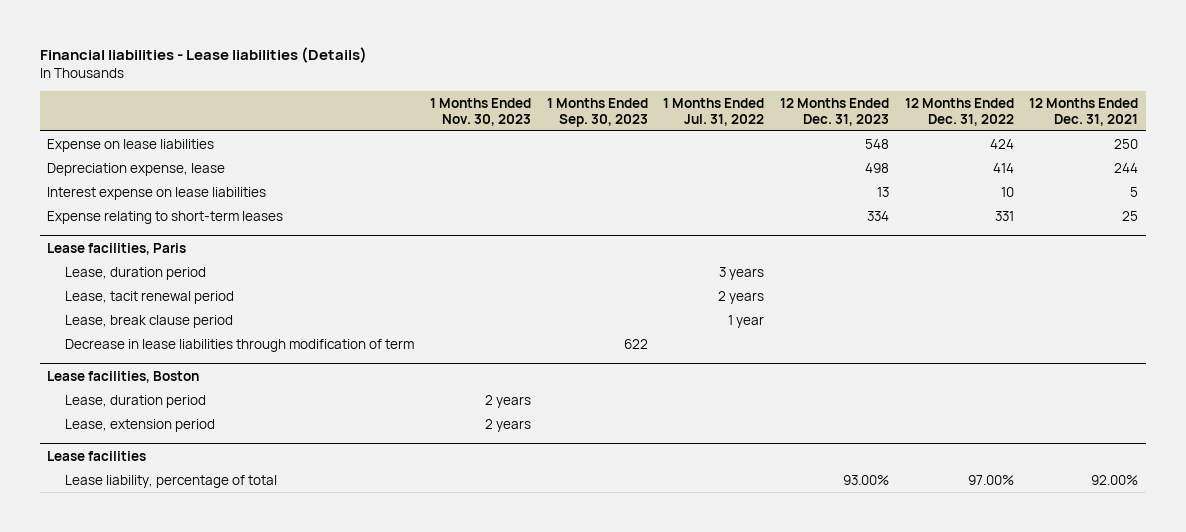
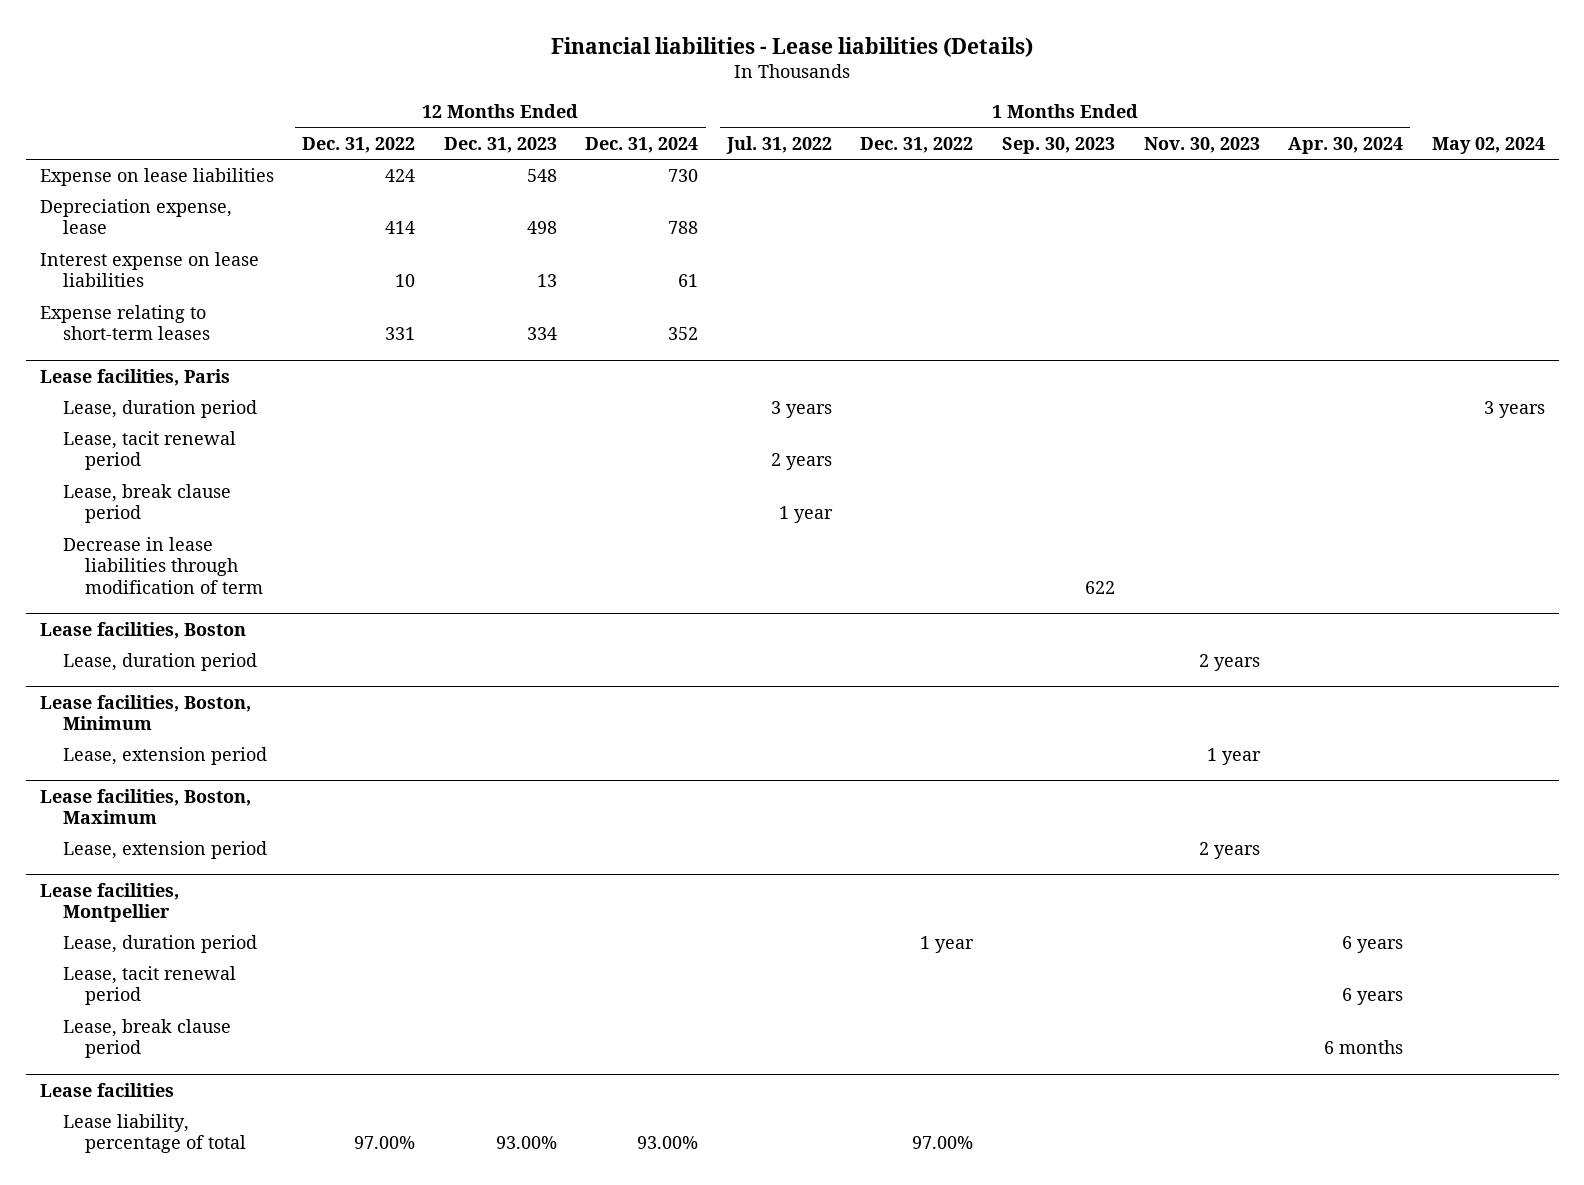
[1029,98,1139,126] 12 Months Ended Dec. 31, 2021 -> none
none -> [585,136,699,153] Dec. 31, 2024
none -> [860,136,974,153] Dec. 31, 2022
none -> [1288,136,1404,154] Apr. 30, 2024
none -> [1431,136,1545,154] May 02, 2024
[65,418,216,432] Lease, extension period -> none
none -> [39,694,251,731] Lease facilities, Boston, Minimum
none -> [62,747,267,766] Lease, extension period
none -> [39,788,251,825] Lease facilities, Boston, Maximum
none -> [62,841,267,860] Lease, extension period
none -> [39,882,179,923] Lease facilities, Montpellier
none -> [62,935,257,954] Lease, duration period
none -> [62,966,236,1006] Lease, tacit renewal period
none -> [62,1019,231,1059] Lease, break clause period

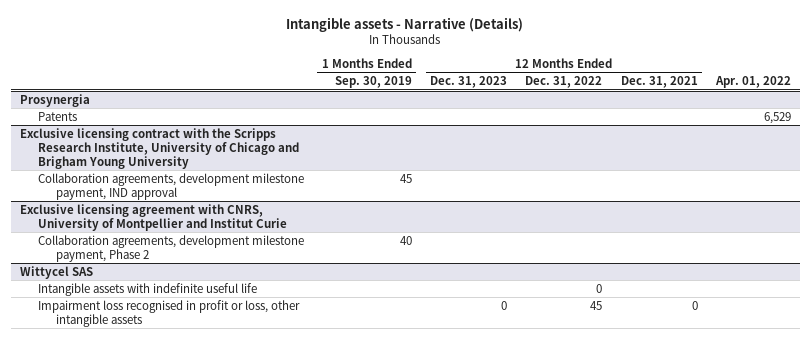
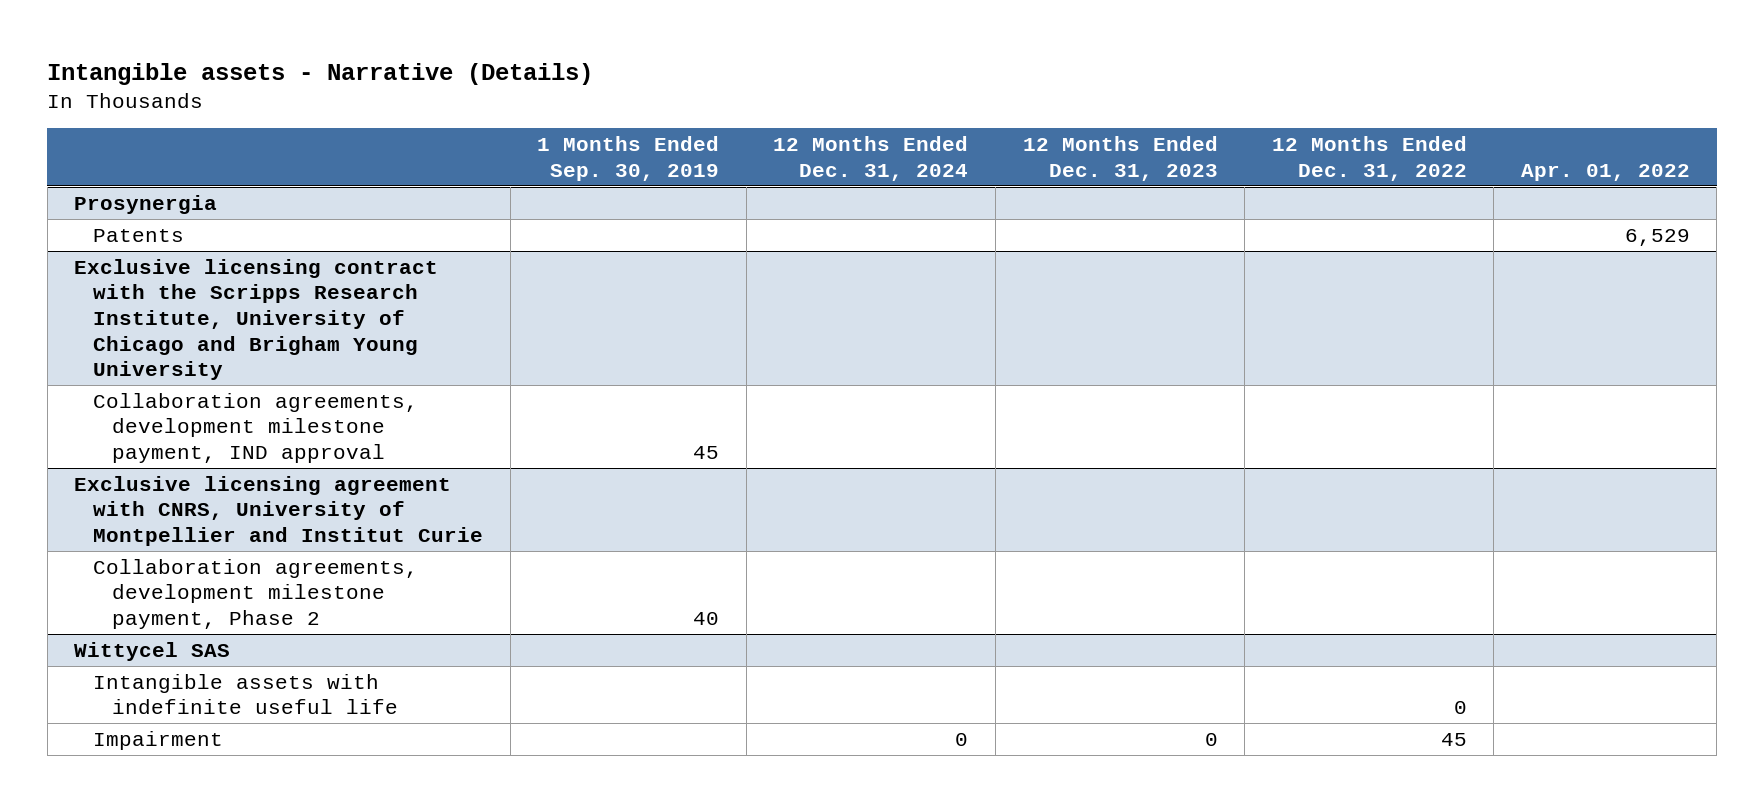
[620,76,698,89] Dec. 31, 2021 -> none
none -> [773,136,969,181] 12 Months Ended Dec. 31, 2024
[37,299,300,327] Impairment loss recognised in profit or loss, other intangible assets -> [93,730,224,750] Impairment

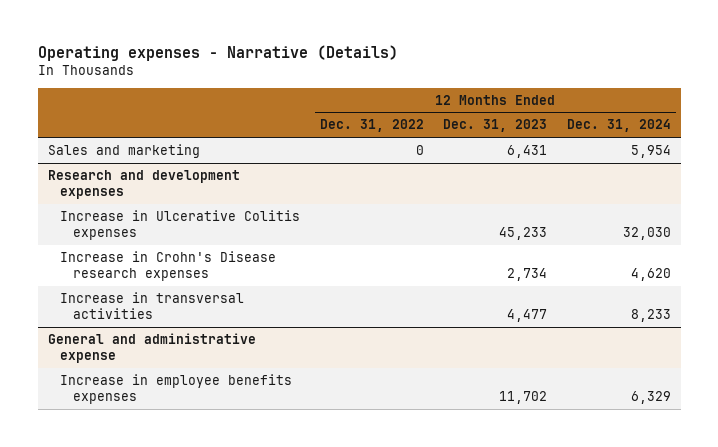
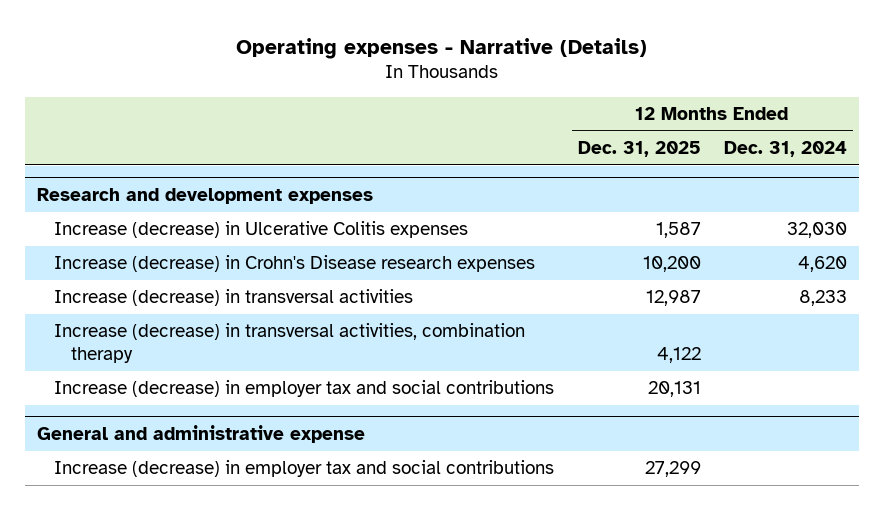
[319,119,424,133] Dec. 31, 2022 -> none
[443,119,548,133] Dec. 31, 2023 -> none
none -> [577,140,701,157] Dec. 31, 2025
[47,144,200,159] Sales and marketing -> none
[60,210,301,241] Increase in Ulcerative Colitis expenses -> [54,221,469,239] Increase (decrease) in Ulcerative Colitis expenses
[60,251,277,282] Increase in Crohn's Disease research expenses -> [54,255,536,273] Increase (decrease) in Crohn's Disease research expenses
[60,292,245,320] Increase in transversal activities -> [54,289,414,307] Increase (decrease) in transversal activities
none -> [54,323,526,364] Increase (decrease) in transversal activities, combination therapy
none -> [54,380,555,398] Increase (decrease) in employer tax and social contributions
[60,374,293,405] Increase in employee benefits expenses -> none
none -> [54,460,555,478] Increase (decrease) in employer tax and social contributions

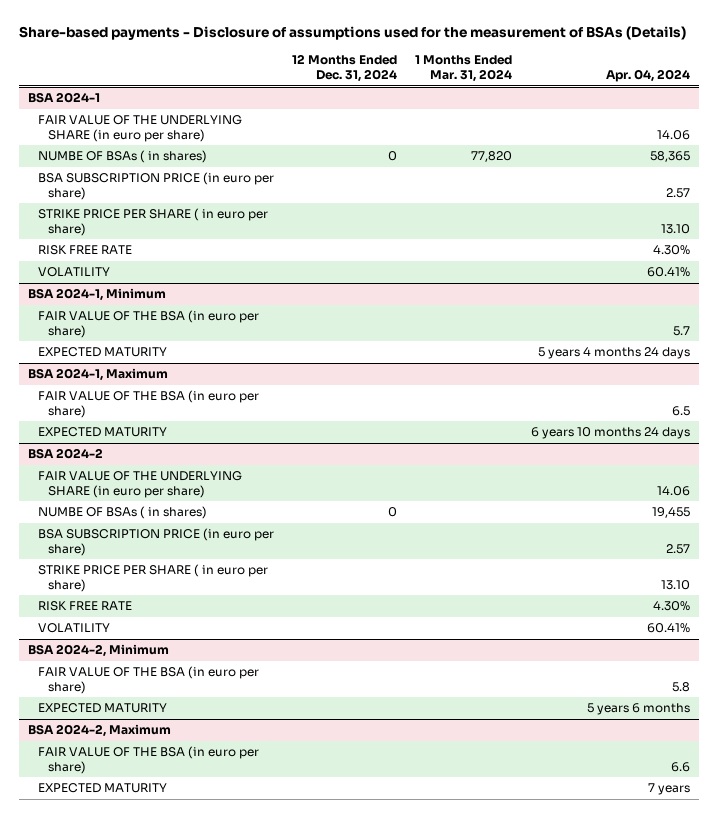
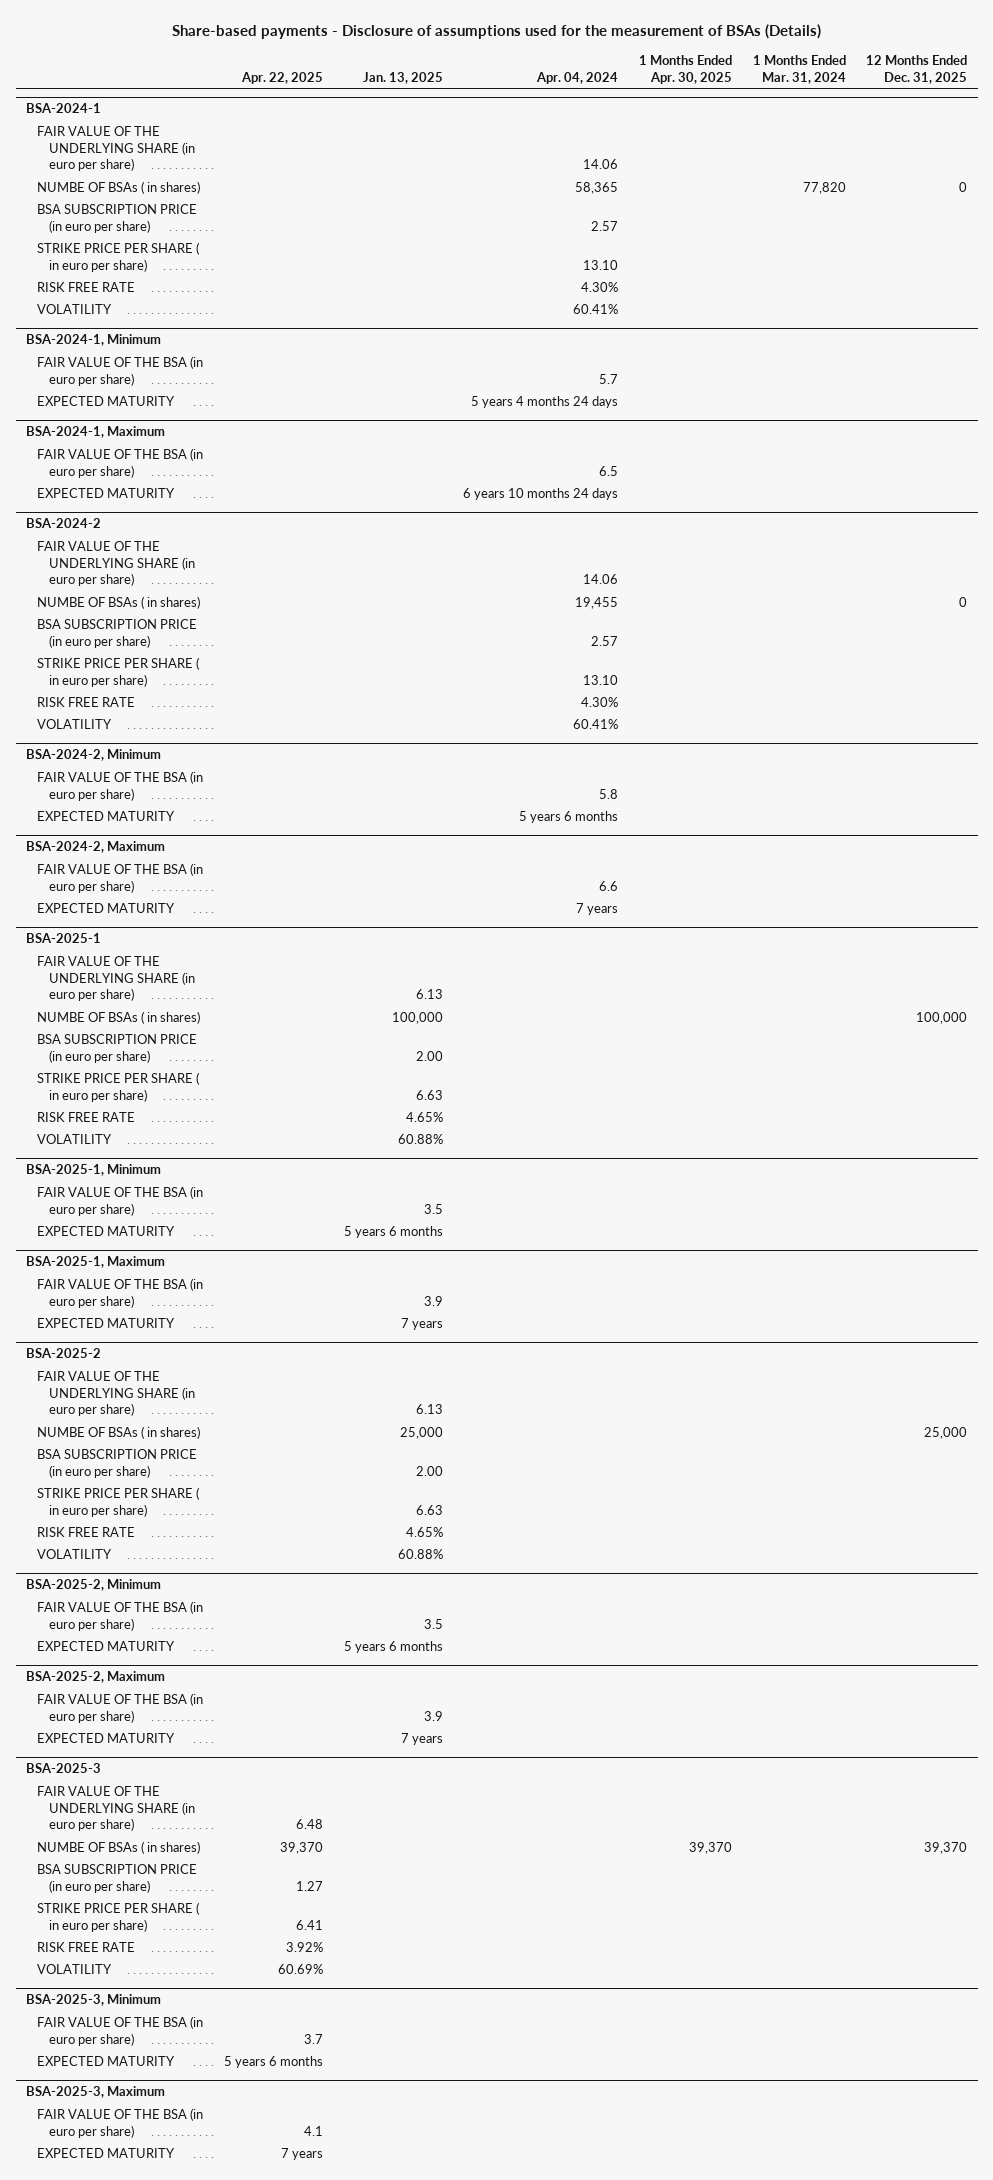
[292,54,398,83] 12 Months Ended Dec. 31, 2024 -> none
none -> [241,71,324,84] Apr. 22, 2025
none -> [362,71,443,84] Jan. 13, 2025
none -> [638,54,732,84] 1 Months Ended Apr. 30, 2025
none -> [866,54,968,84] 12 Months Ended Dec. 31, 2025
[27,92,100,104] BSA 2024-1 -> [25,103,101,114] BSA-2024-1
[27,288,166,302] BSA 2024-1, Minimum -> [25,334,161,347] BSA-2024-1, Minimum
[27,368,168,382] BSA 2024-1, Maximum -> [25,426,165,439] BSA-2024-1, Maximum
[27,448,103,460] BSA 2024-2 -> [25,518,101,529] BSA-2024-2
[27,644,169,658] BSA 2024-2, Minimum -> [25,749,161,762] BSA-2024-2, Minimum
[27,724,171,738] BSA 2024-2, Maximum -> [25,841,165,854] BSA-2024-2, Maximum
none -> [25,933,101,944] BSA-2025-1
none -> [37,955,195,1002] FAIR VALUE OF THE UNDERLYING SHARE (in euro per share)
none -> [37,1010,201,1024] NUMBE OF BSAs ( in shares)
none -> [37,1033,198,1063] BSA SUBSCRIPTION PRICE (in euro per share)
none -> [37,1071,201,1102] STRIKE PRICE PER SHARE ( in euro per share)
none -> [37,1111,136,1122] RISK FREE RATE
none -> [37,1133,113,1144] VOLATILITY
none -> [25,1164,161,1177] BSA-2025-1, Minimum
none -> [37,1185,204,1216] FAIR VALUE OF THE BSA (in euro per share)
none -> [37,1225,176,1236] EXPECTED MATURITY
none -> [25,1256,165,1269] BSA-2025-1, Maximum
none -> [37,1277,204,1308] FAIR VALUE OF THE BSA (in euro per share)
none -> [37,1317,176,1328] EXPECTED MATURITY
none -> [25,1348,101,1359] BSA-2025-2
none -> [37,1370,195,1417] FAIR VALUE OF THE UNDERLYING SHARE (in euro per share)
none -> [37,1425,201,1439] NUMBE OF BSAs ( in shares)
none -> [37,1448,198,1478] BSA SUBSCRIPTION PRICE (in euro per share)
none -> [37,1486,201,1517] STRIKE PRICE PER SHARE ( in euro per share)
none -> [37,1526,136,1537] RISK FREE RATE
none -> [37,1548,113,1559] VOLATILITY
none -> [25,1579,161,1592] BSA-2025-2, Minimum
none -> [37,1600,204,1631] FAIR VALUE OF THE BSA (in euro per share)
none -> [37,1640,176,1651] EXPECTED MATURITY
none -> [25,1671,165,1684] BSA-2025-2, Maximum
none -> [37,1692,204,1723] FAIR VALUE OF THE BSA (in euro per share)
none -> [37,1732,176,1743] EXPECTED MATURITY
none -> [25,1763,101,1774] BSA-2025-3
none -> [37,1785,195,1832] FAIR VALUE OF THE UNDERLYING SHARE (in euro per share)
none -> [37,1840,201,1854] NUMBE OF BSAs ( in shares)
none -> [37,1863,198,1893] BSA SUBSCRIPTION PRICE (in euro per share)
none -> [37,1901,201,1932] STRIKE PRICE PER SHARE ( in euro per share)
none -> [37,1941,136,1952] RISK FREE RATE
none -> [37,1963,113,1974] VOLATILITY
none -> [25,1994,161,2007] BSA-2025-3, Minimum
none -> [37,2015,204,2046] FAIR VALUE OF THE BSA (in euro per share)
none -> [37,2055,176,2066] EXPECTED MATURITY
none -> [25,2086,165,2099] BSA-2025-3, Maximum
none -> [37,2107,204,2138] FAIR VALUE OF THE BSA (in euro per share)
none -> [37,2147,176,2158] EXPECTED MATURITY

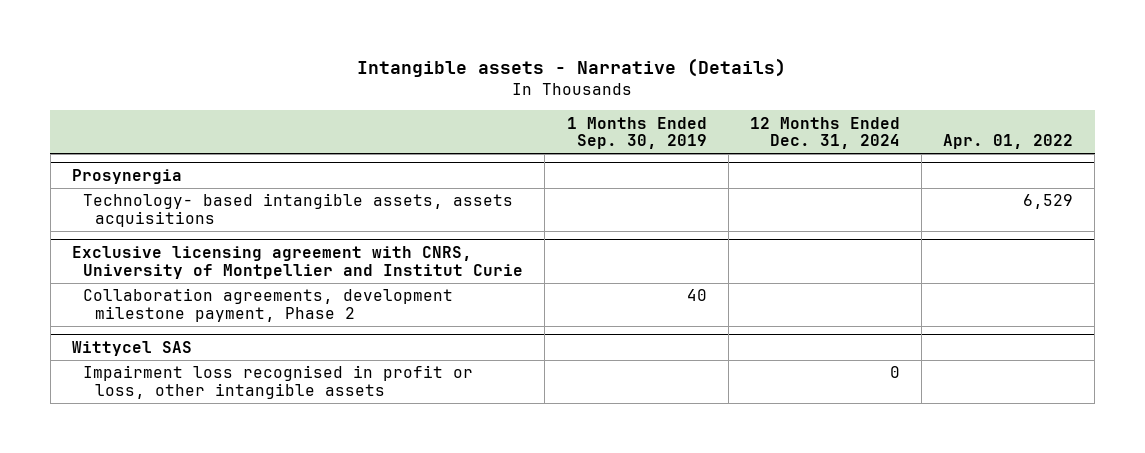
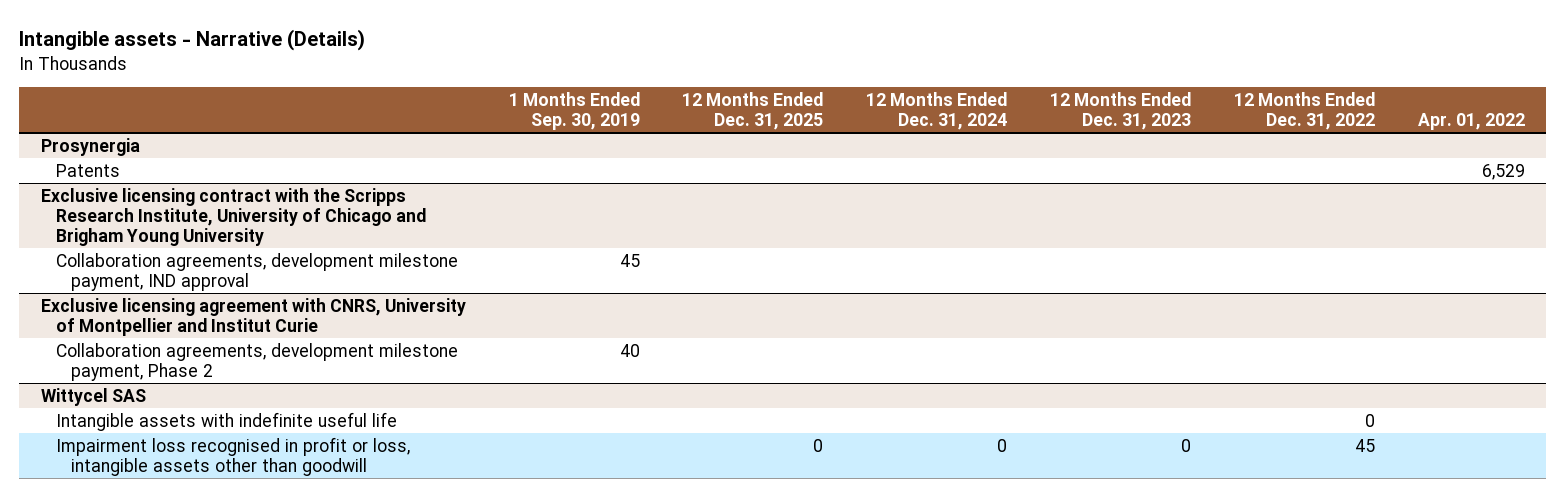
none -> [682,91,824,130] 12 Months Ended Dec. 31, 2025
none -> [1050,91,1192,130] 12 Months Ended Dec. 31, 2023
none -> [1234,91,1376,130] 12 Months Ended Dec. 31, 2022
[83,193,514,228] Technology- based intangible assets, assets acquisitions -> [55,163,120,177] Patents
none -> [40,187,426,247] Exclusive licensing contract with the Scripps Research Institute, University of Chicago and Brigham Young University
none -> [55,252,458,291] Collaboration agreements, development milestone payment, IND approval
none -> [55,411,397,431] Intangible assets with indefinite useful life
[83,365,474,400] Impairment loss recognised in profit or loss, other intangible assets -> [55,436,410,476] Impairment loss recognised in profit or loss, intangible assets other than goodwill

